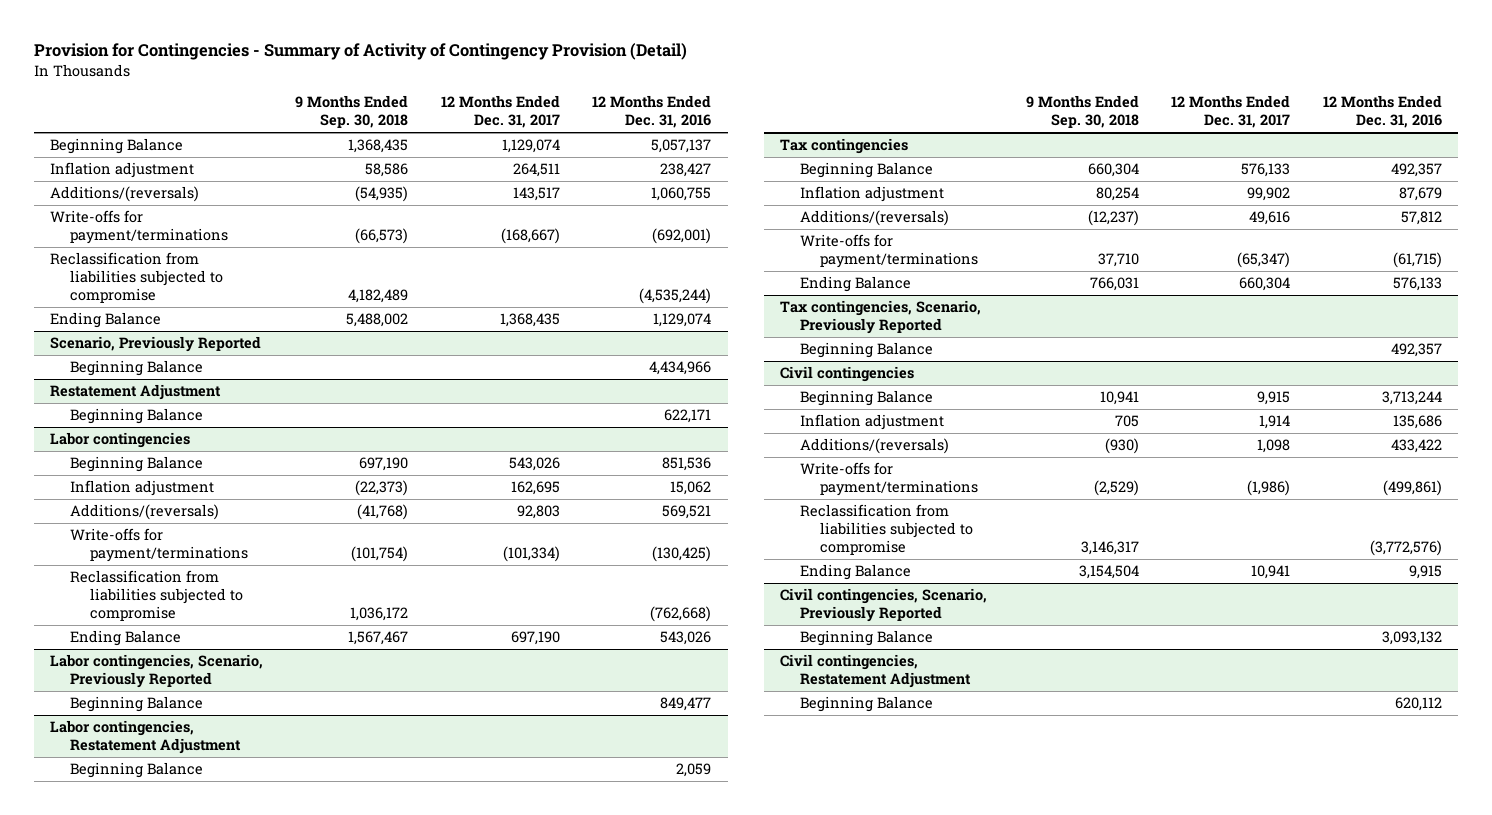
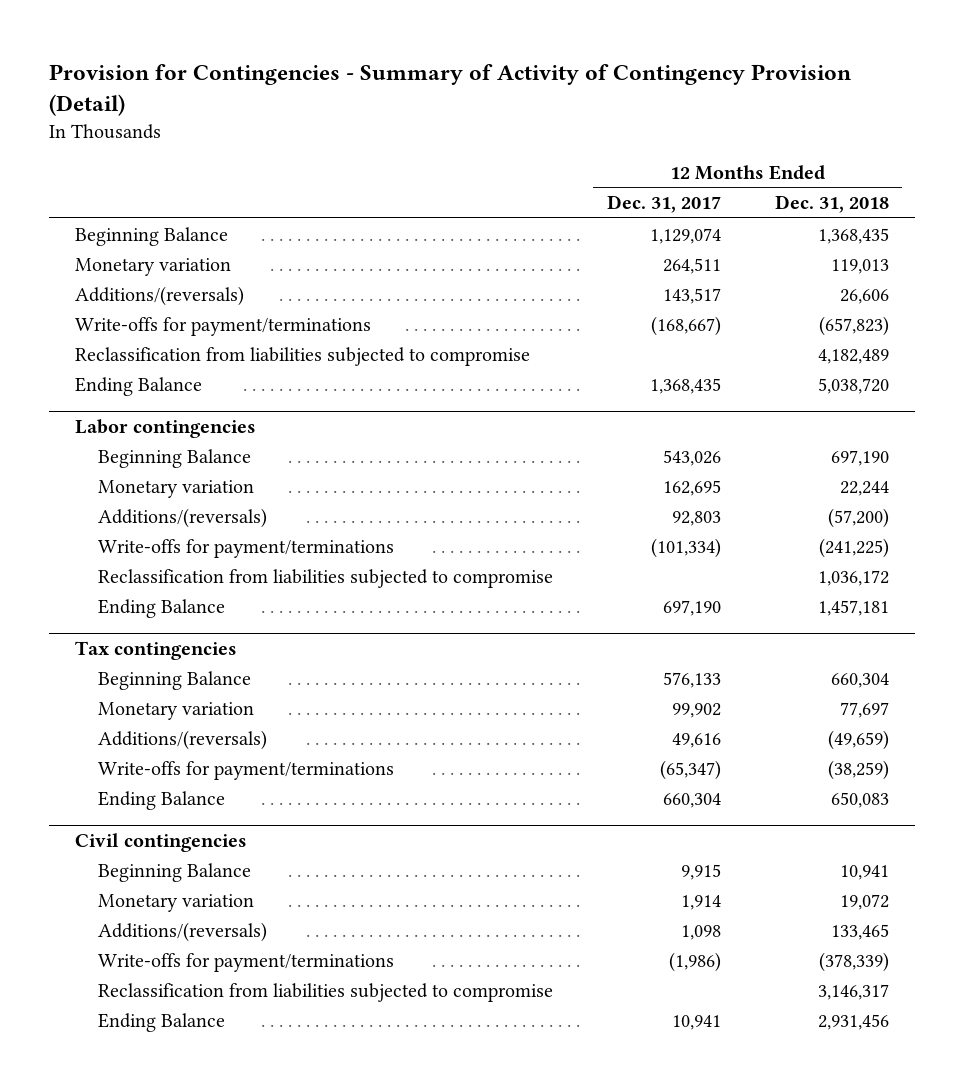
[295,95,409,129] 9 Months Ended Sep. 30, 2018 -> none
[592,95,712,129] 12 Months Ended Dec. 31, 2016 -> none
none -> [774,195,889,214] Dec. 31, 2018
[49,162,194,179] Inflation adjustment -> [75,257,232,276] Monetary variation
[49,336,261,353] Scenario, Previously Reported -> none
[69,360,203,377] Beginning Balance -> none
[49,384,221,401] Restatement Adjustment -> none
[69,408,203,425] Beginning Balance -> none
[69,480,214,497] Inflation adjustment -> [98,479,255,498] Monetary variation
[49,654,263,689] Labor contingencies, Scenario, Previously Reported -> none
[69,696,203,713] Beginning Balance -> none
[49,720,241,755] Labor contingencies, Restatement Adjustment -> none
[69,762,203,779] Beginning Balance -> none
[799,186,944,203] Inflation adjustment -> [98,701,255,720] Monetary variation
[780,300,982,335] Tax contingencies, Scenario, Previously Reported -> none
[799,342,933,359] Beginning Balance -> none
[799,414,944,431] Inflation adjustment -> [98,893,255,912] Monetary variation
[780,588,988,623] Civil contingencies, Scenario, Previously Reported -> none
[799,630,933,647] Beginning Balance -> none
[780,654,971,689] Civil contingencies, Restatement Adjustment -> none
[799,696,933,713] Beginning Balance -> none

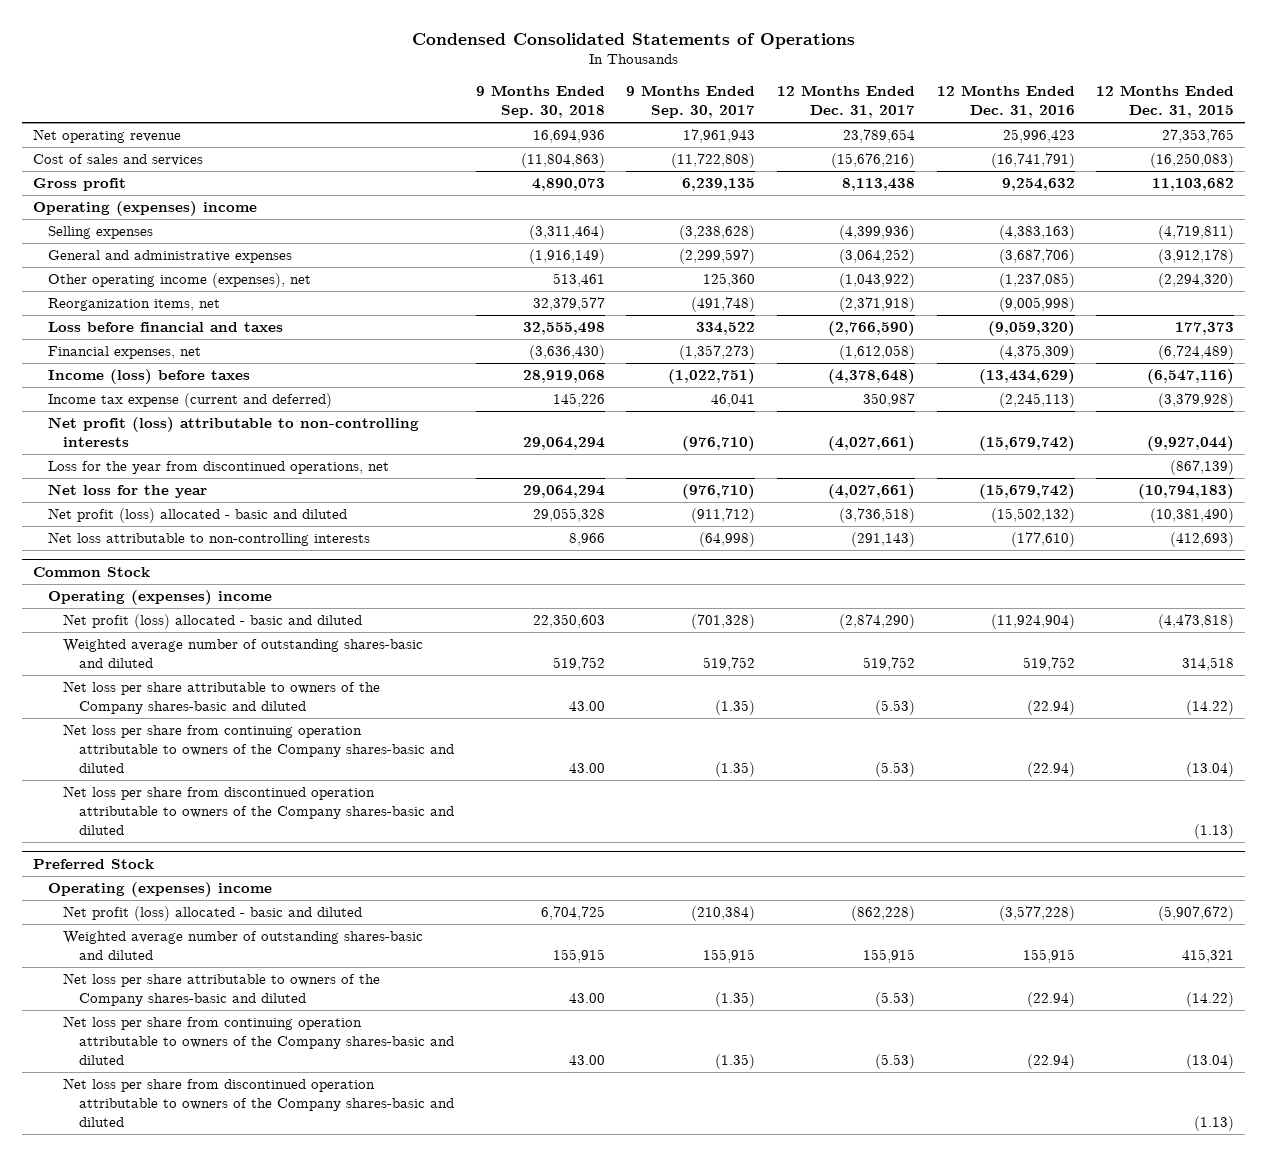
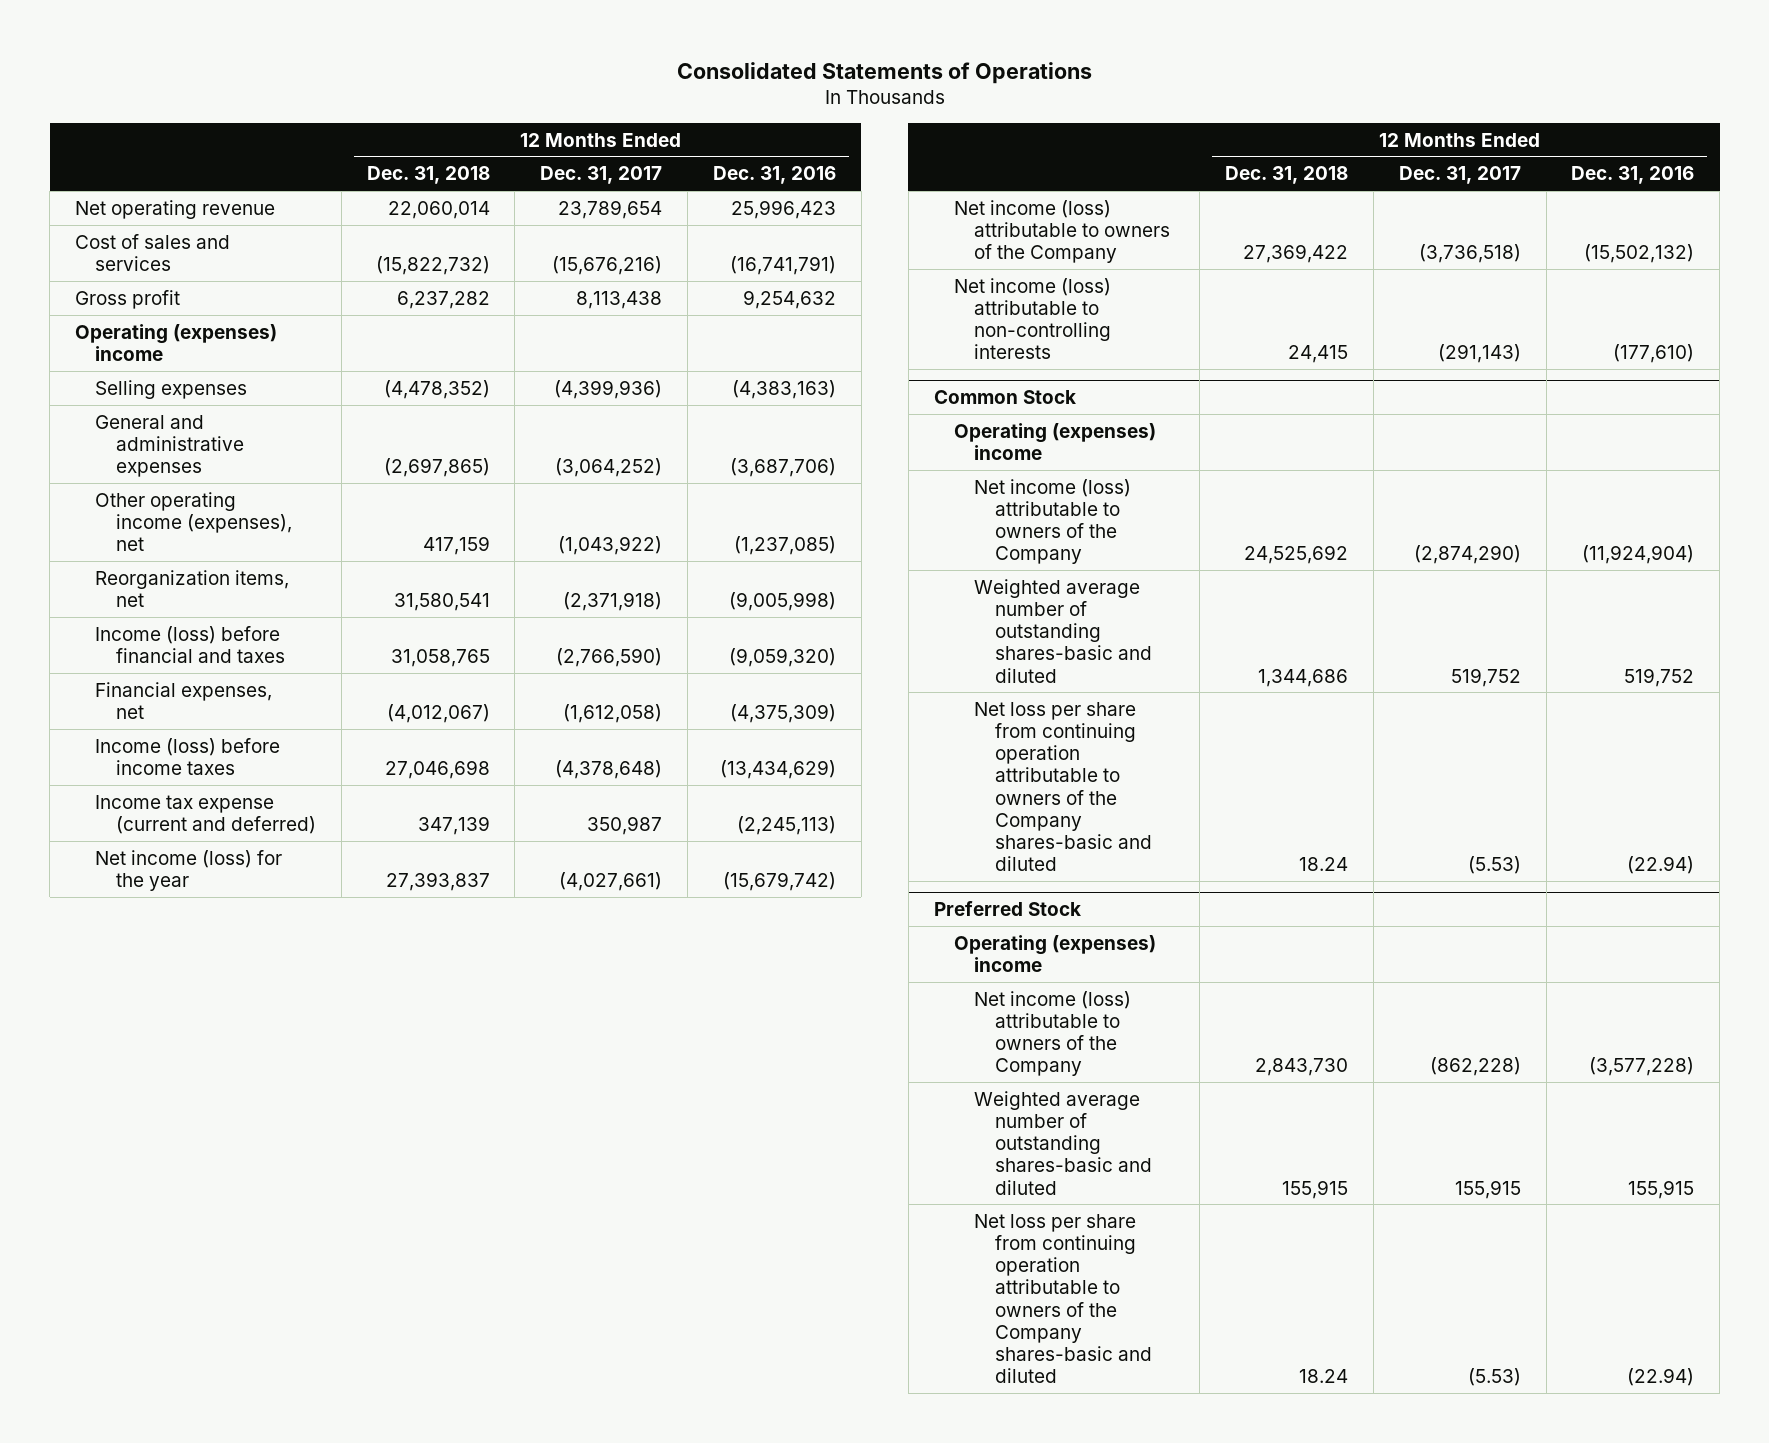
[411,32,855,49] Condensed Consolidated Statements of Operations -> [676,61,1092,84] Consolidated Statements of Operations
[475,85,605,118] 9 Months Ended Sep. 30, 2018 -> none
[626,85,756,118] 9 Months Ended Sep. 30, 2017 -> none
[1096,85,1235,118] 12 Months Ended Dec. 31, 2015 -> none
none -> [366,166,490,185] Dec. 31, 2018
[48,322,284,333] Loss before financial and taxes -> [95,625,285,663] Income (loss) before financial and taxes
[48,369,251,385] Income (loss) before taxes -> [95,737,281,775] Income (loss) before income taxes
[48,417,420,447] Net profit (loss) attributable to non-controlling interests -> none
[48,461,390,475] Loss for the year from discontinued operations, net -> none
[48,484,208,499] Net loss for the year -> [95,849,283,891] Net income (loss) for the year
[48,508,348,524] Net profit (loss) allocated - basic and diluted -> [953,199,1171,264] Net income (loss) attributable to owners of the Company
[48,532,371,547] Net loss attributable to non-controlling interests -> [953,277,1112,360] Net income (loss) attributable to non-controlling interests
[63,614,363,630] Net profit (loss) allocated - basic and diluted -> [974,478,1132,565] Net income (loss) attributable to owners of the Company
[63,681,381,714] Net loss per share attributable to owners of the Company shares-basic and diluted -> none
[63,786,454,835] Net loss per share from discontinued operation attributable to owners of the Company shares-basic and diluted -> none
[63,906,363,922] Net profit (loss) allocated - basic and diluted -> [974,990,1132,1077] Net income (loss) attributable to owners of the Company
[63,973,381,1006] Net loss per share attributable to owners of the Company shares-basic and diluted -> none
[63,1078,454,1127] Net loss per share from discontinued operation attributable to owners of the Company shares-basic and diluted -> none

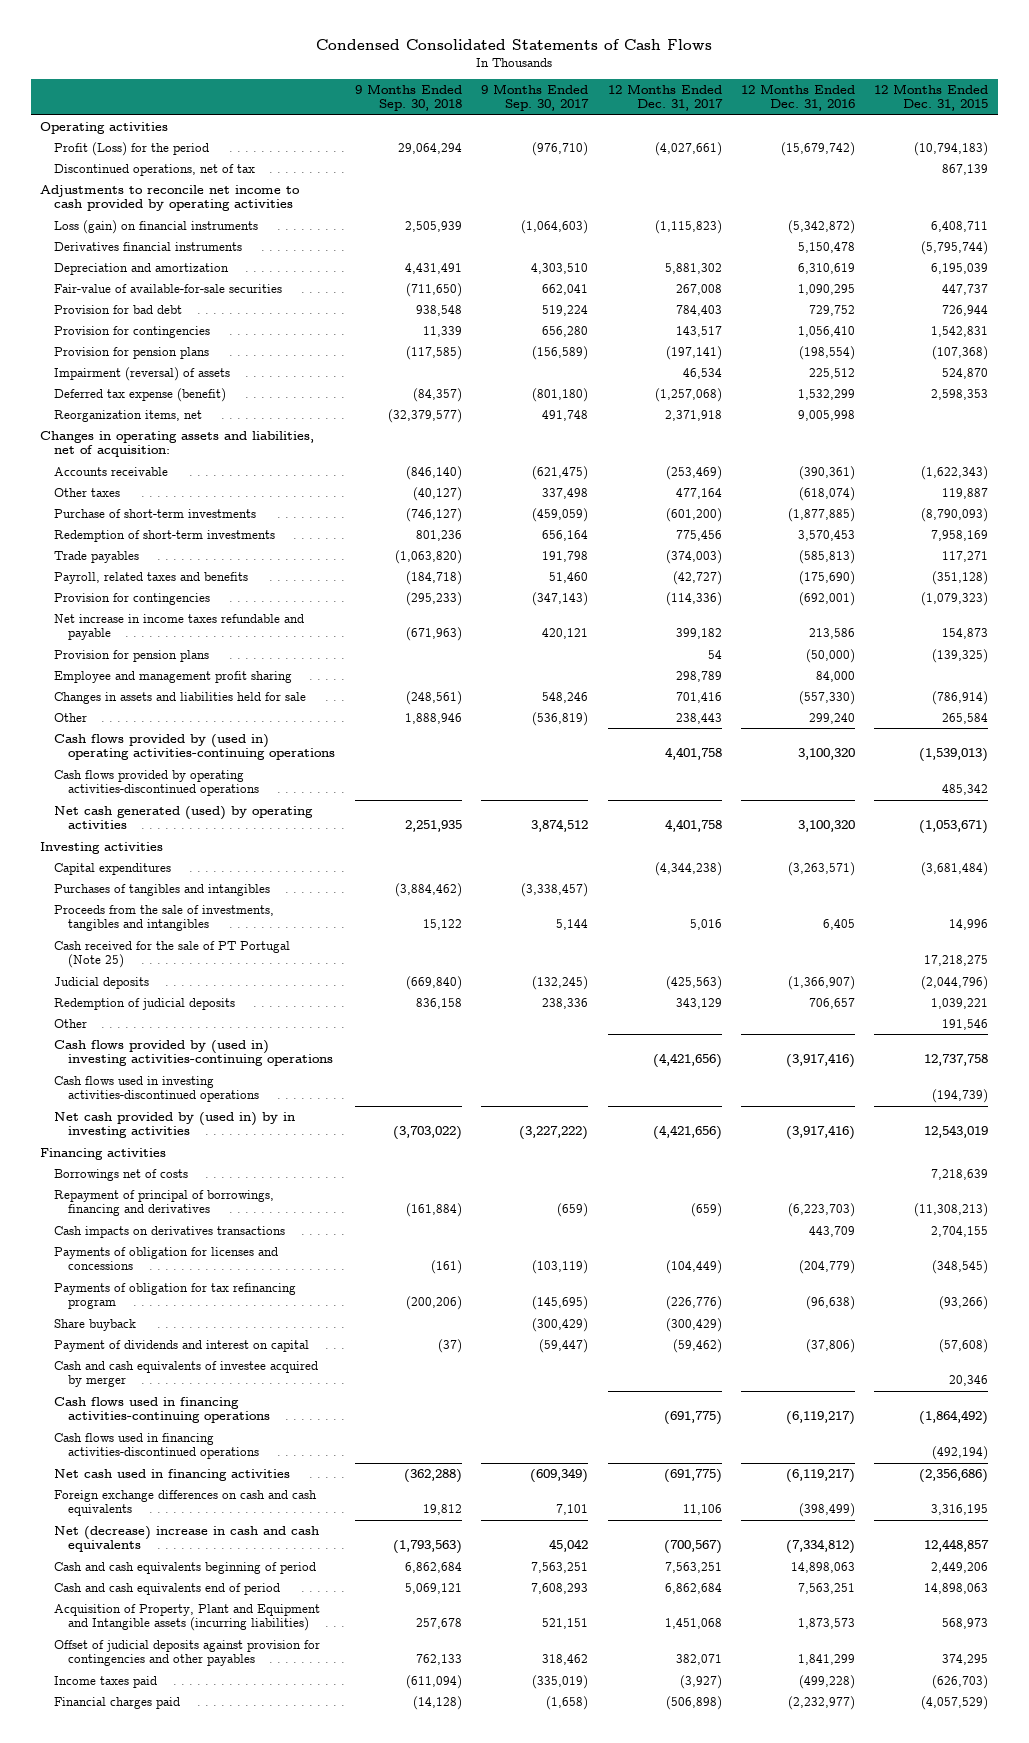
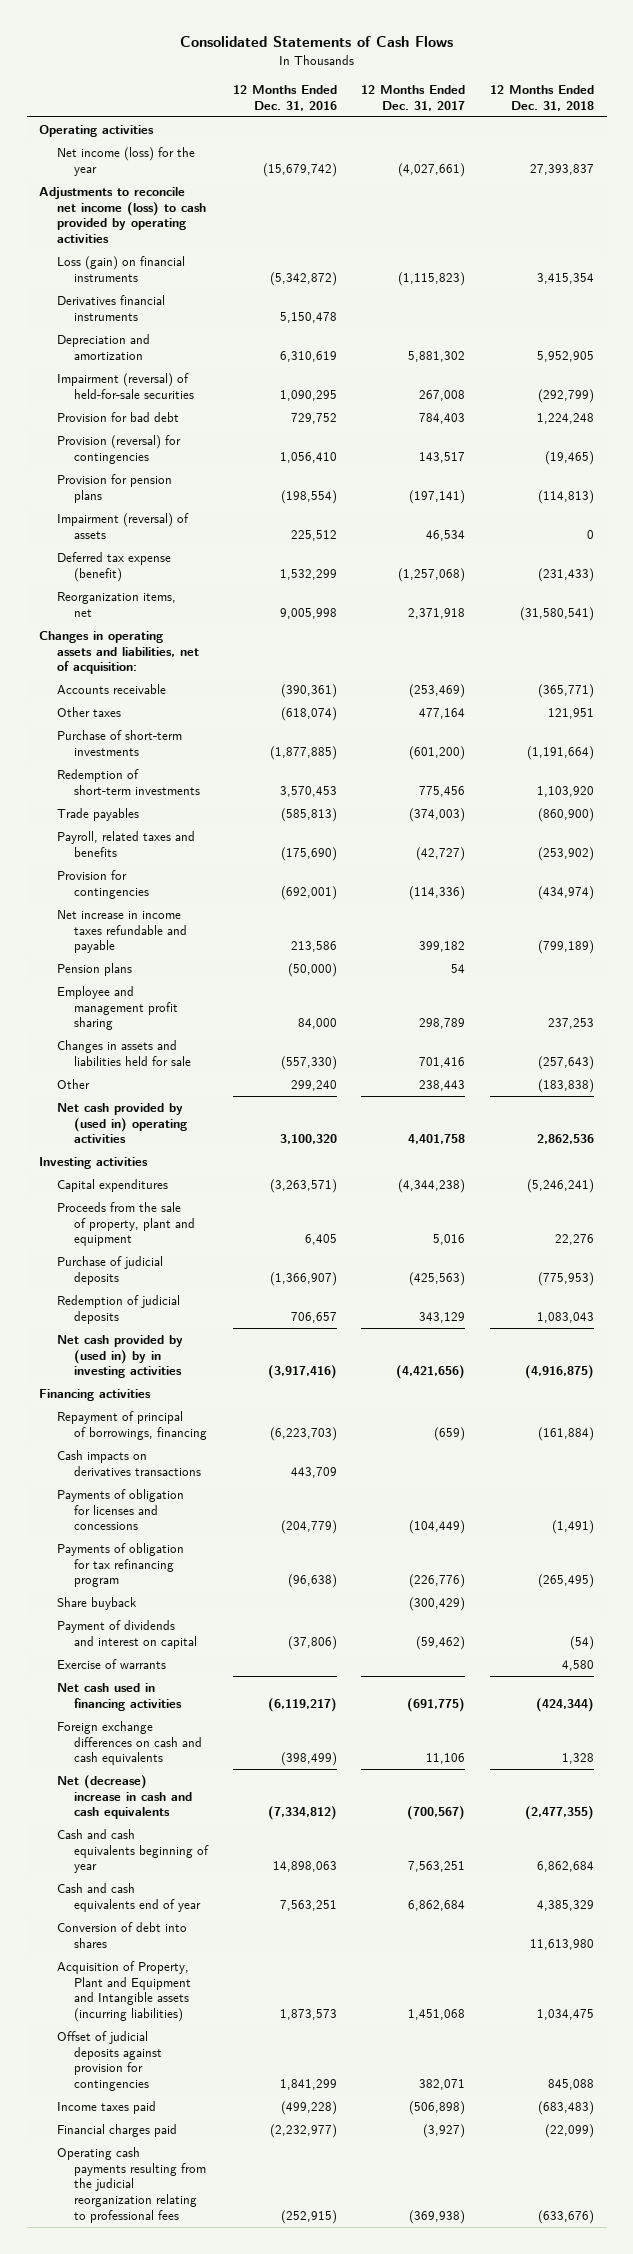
[316,38,713,50] Condensed Consolidated Statements of Cash Flows -> [179,36,453,48] Consolidated Statements of Cash Flows
[354,83,462,112] 9 Months Ended Sep. 30, 2018 -> none
[481,83,590,112] 9 Months Ended Sep. 30, 2017 -> none
[874,83,989,112] 12 Months Ended Dec. 31, 2015 -> none
none -> [490,85,595,112] 12 Months Ended Dec. 31, 2018
[54,163,256,176] Discontinued operations, net of tax -> none
[54,141,210,156] Profit (Loss) for the period -> [56,147,195,176] Net income (loss) for the year
[40,184,301,212] Adjustments to reconcile net income to cash provided by operating activities -> [39,187,206,244] Adjustments to reconcile net income (loss) to cash provided by operating activities
[54,283,283,293] Fair-value of available-for-sale securities -> [56,373,194,399] Impairment (reversal) of held-for-sale securities
[54,325,211,338] Provision for contingencies -> [56,435,181,464] Provision (reversal) for contingencies
[54,649,210,662] Provision for pension plans -> [56,963,132,977] Pension plans
[54,733,336,761] Cash flows provided by (used in) operating activities-continuing operations -> none
[54,769,260,797] Cash flows provided by operating activities-discontinued operations -> none
[54,805,314,830] Net cash generated (used) by operating activities -> [56,1103,187,1144] Net cash provided by (used in) operating activities
[54,883,271,896] Purchases of tangibles and intangibles -> none
[54,940,291,969] Cash received for the sale of PT Portugal (Note 25) -> none
[54,904,275,932] Proceeds from the sale of investments, tangibles and intangibles -> [56,1202,195,1247] Proceeds from the sale of property, plant and equipment
[54,976,150,989] Judicial deposits -> [56,1256,163,1285] Purchase of judicial deposits
[54,1018,88,1028] Other -> none
[54,1039,334,1067] Cash flows provided by (used in) investing activities-continuing operations -> none
[54,1075,260,1103] Cash flows used in investing activities-discontinued operations -> none
[54,1168,189,1181] Borrowings net of costs -> none
[54,1189,275,1217] Repayment of principal of borrowings, financing and derivatives -> [56,1411,207,1440] Repayment of principal of borrowings, financing
[54,1360,319,1388] Cash and cash equivalents of investee acquired by merger -> none
[54,1396,271,1424] Cash flows used in financing activities-continuing operations -> none
[54,1432,260,1460] Cash flows used in financing activities-discontinued operations -> none
none -> [56,1659,166,1670] Exercise of warrants
[54,1561,317,1574] Cash and cash equivalents beginning of period -> [56,1829,209,1874] Cash and cash equivalents beginning of year
[54,1582,281,1595] Cash and cash equivalents end of period -> [56,1883,201,1912] Cash and cash equivalents end of year
none -> [56,1922,187,1948] Conversion of debt into shares
[54,1639,321,1667] Offset of judicial deposits against provision for contingencies and other payables -> [56,2031,162,2092] Offset of judicial deposits against provision for contingencies
[679,1674,722,1689] (3,927) -> [409,2101,466,2116] (506,898)
[665,1695,722,1710] (506,898) -> [423,2124,466,2139] (3,927)
none -> [56,2147,206,2223] Operating cash payments resulting from the judicial reorganization relating to professional fees

